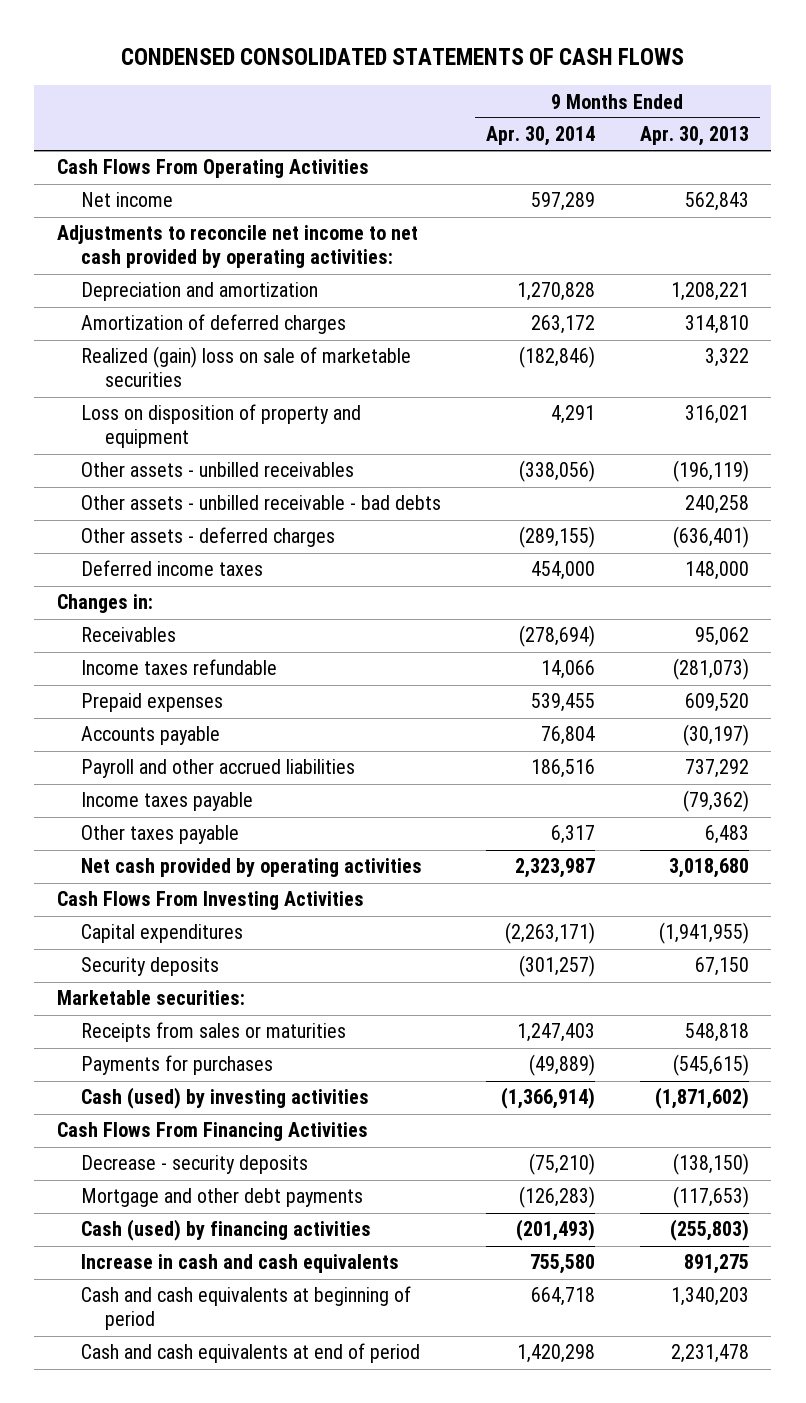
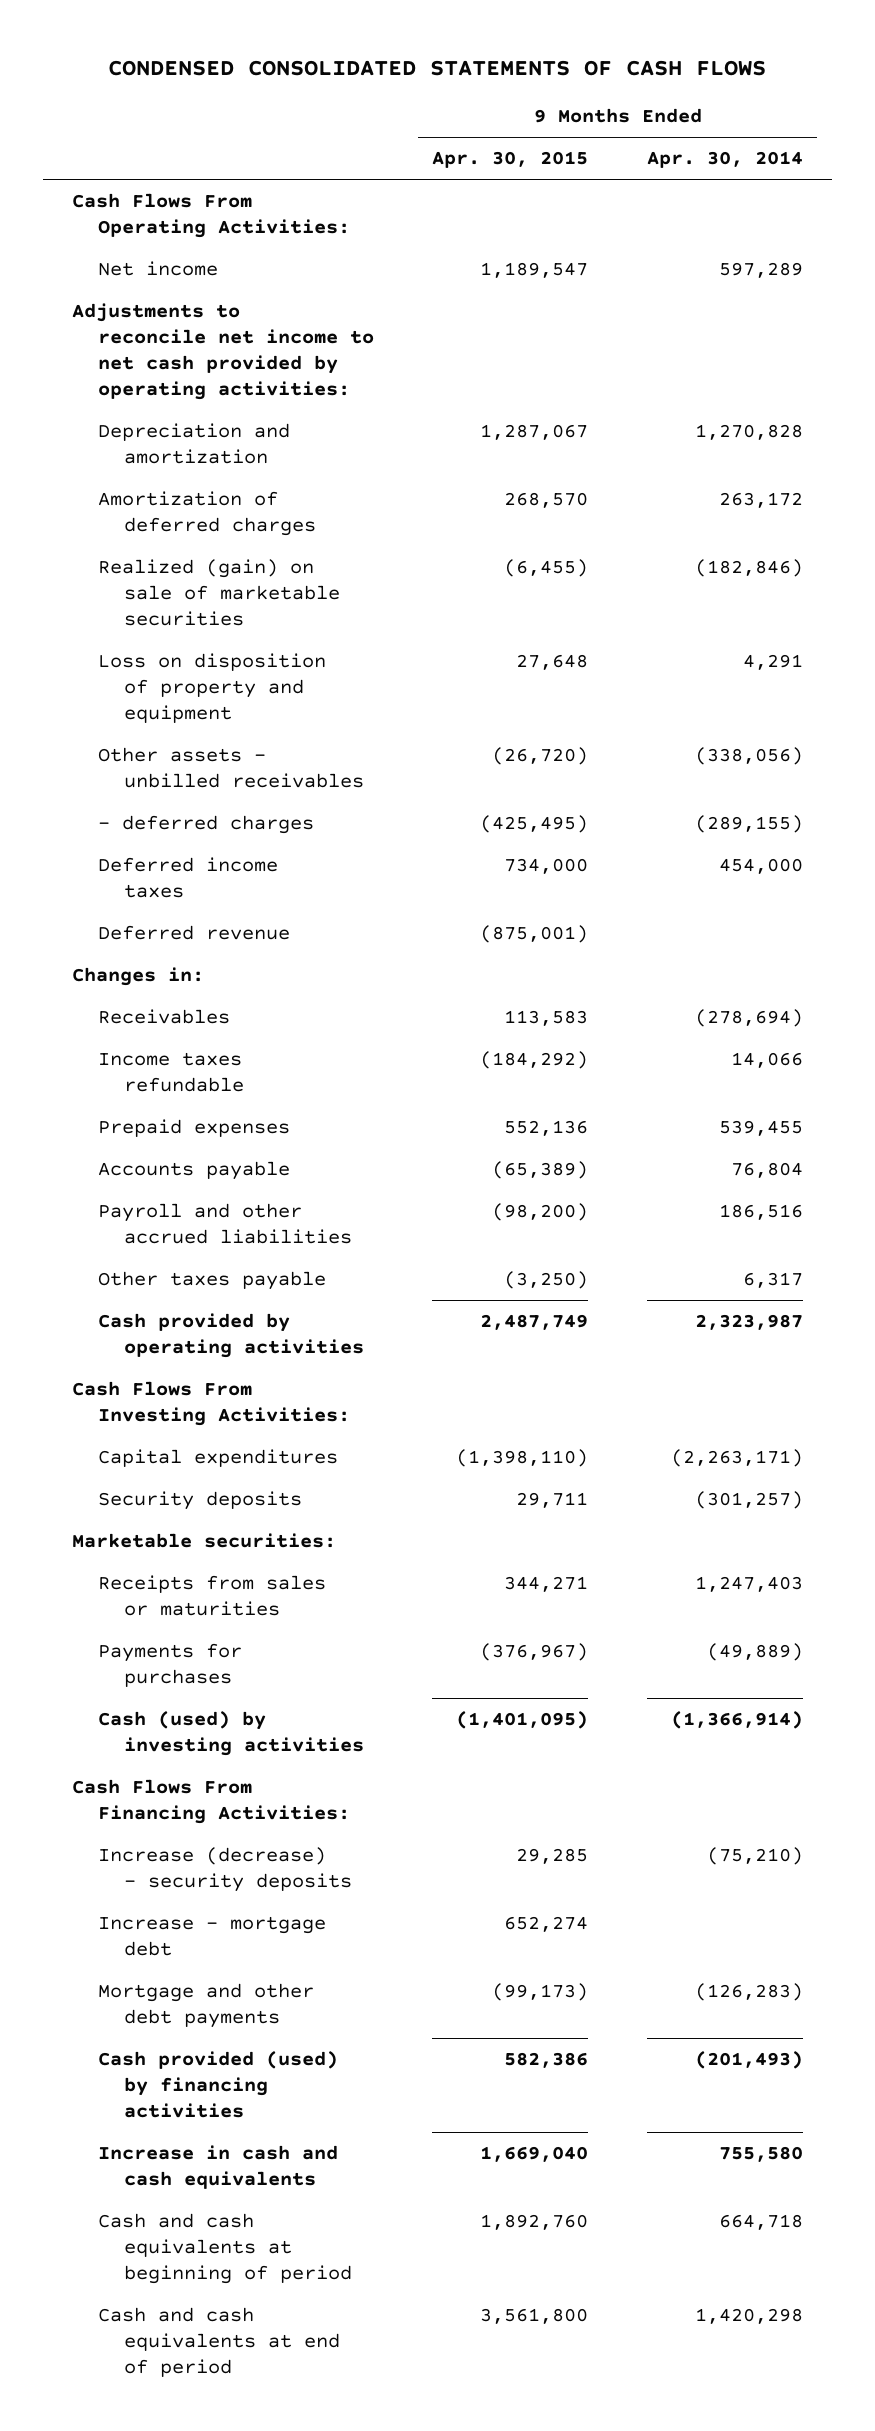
[639,126,749,147] Apr. 30, 2013 -> none
none -> [432,151,589,169] Apr. 30, 2015
[56,159,369,179] Cash Flows From Operating Activities -> [71,193,351,239] Cash Flows From Operating Activities:
[80,346,411,388] Realized (gain) loss on sale of marketable securities -> [98,559,341,627] Realized (gain) on sale of marketable securities
[80,495,441,511] Other assets - unbilled receivable - bad debts -> none
[80,527,335,548] Other assets - deferred charges -> [98,815,315,835] - deferred charges
none -> [98,925,291,941] Deferred revenue
[80,792,253,812] Income taxes payable -> none
[80,858,422,878] Net cash provided by operating activities -> [98,1313,365,1359] Cash provided by operating activities
[56,891,364,911] Cash Flows From Investing Activities -> [71,1381,351,1427] Cash Flows From Investing Activities:
[56,1122,368,1142] Cash Flows From Financing Activities -> [71,1779,351,1825] Cash Flows From Financing Activities:
[80,1155,308,1175] Decrease - security deposits -> [98,1847,353,1893] Increase (decrease) - security deposits
none -> [98,1916,327,1957] Increase - mortgage debt
[80,1219,371,1242] Cash (used) by financing activities -> [98,2051,339,2119] Cash provided (used) by financing activities

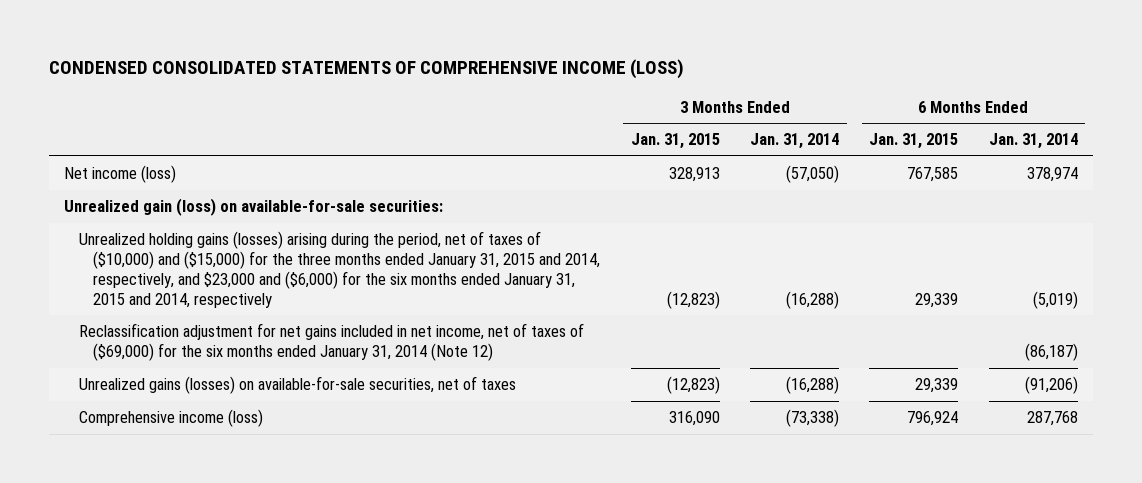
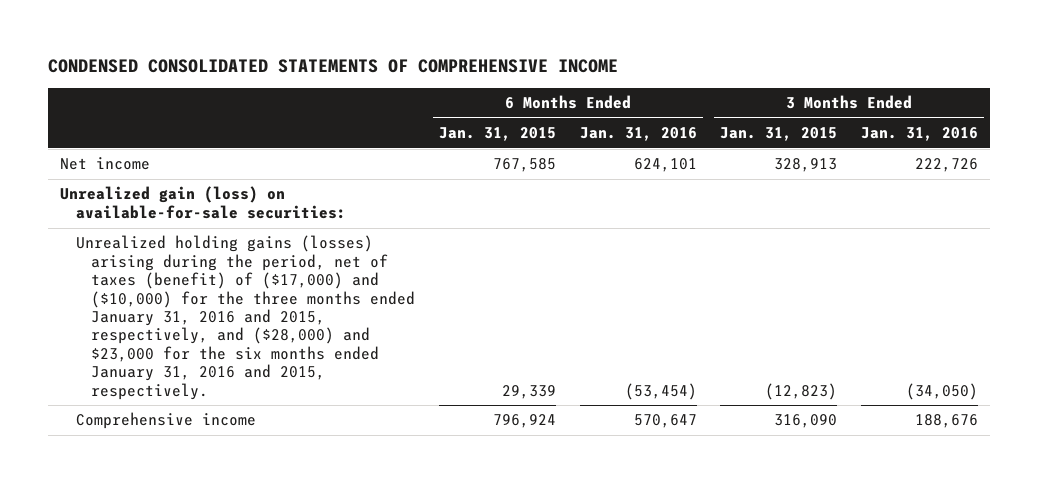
[48,59,684,80] CONDENSED CONSOLIDATED STATEMENTS OF COMPREHENSIVE INCOME (LOSS) -> [47,59,618,74] CONDENSED CONSOLIDATED STATEMENTS OF COMPREHENSIVE INCOME
[749,133,839,150] Jan. 31, 2014 -> none
[988,133,1078,150] Jan. 31, 2014 -> none
none -> [579,127,697,142] Jan. 31, 2016
none -> [861,127,979,142] Jan. 31, 2016
[63,165,176,184] Net income (loss) -> [59,157,150,171] Net income
[78,323,584,362] Reclassification adjustment for net gains included in net income, net of taxes of ($69,000) for the six months ended January 31, 2014 (Note 12) -> none
[78,376,516,395] Unrealized gains (losses) on available-for-sale securities, net of taxes -> none
[78,231,601,308] Unrealized holding gains (losses) arising during the period, net of taxes of ($10,000) and ($15,000) for the three months ended January 31, 2015 and 2014, respectively, and $23,000 and ($6,000) for the six months ended January 31, 2015 and 2014, respectively -> [75,235,416,400] Unrealized holding gains (losses) arising during the period, net of taxes (benefit) of ($17,000) and ($10,000) for the three months ended January 31, 2016 and 2015, respectively, and ($28,000) and $23,000 for the six months ended January 31, 2016 and 2015, respectively.
[78,409,263,428] Comprehensive income (loss) -> [75,412,256,430] Comprehensive income

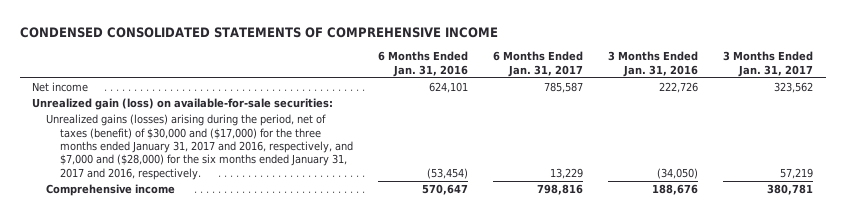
[439,127,557,142] Jan. 31, 2015 -> none
[720,127,838,142] Jan. 31, 2015 -> none
none -> [492,51,583,77] 6 Months Ended Jan. 31, 2017
none -> [723,51,814,77] 3 Months Ended Jan. 31, 2017
[75,235,416,400] Unrealized holding gains (losses) arising during the period, net of taxes (benefit) of ($17,000) and ($10,000) for the three months ended January 31, 2016 and 2015, respectively, and ($28,000) and $23,000 for the six months ended January 31, 2016 and 2015, respectively. -> [45,114,353,180] Unrealized gains (losses) arising during the period, net of taxes (benefit) of $30,000 and ($17,000) for the three months ended January 31, 2017 and 2016, respectively, and $7,000 and ($28,000) for the six months ended January 31, 2017 and 2016, respectively.

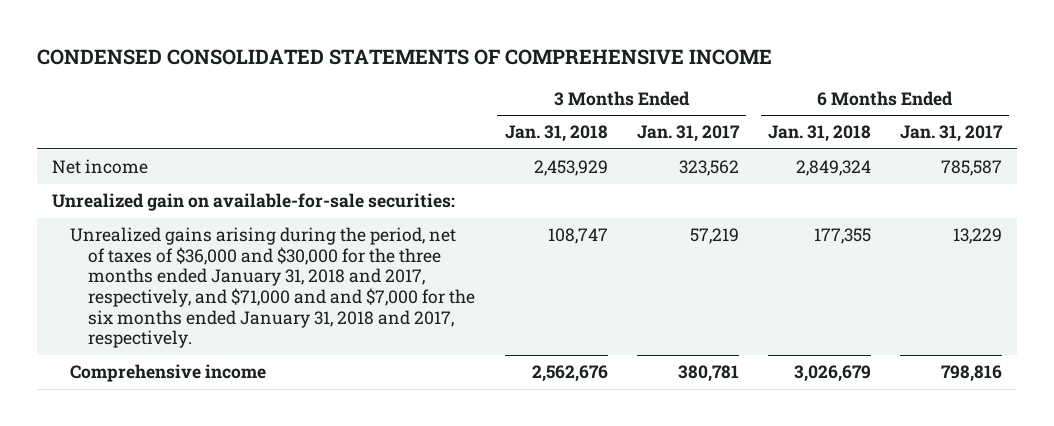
[377,51,468,77] 6 Months Ended Jan. 31, 2016 -> none
[608,51,699,77] 3 Months Ended Jan. 31, 2016 -> none
none -> [504,125,608,143] Jan. 31, 2018
none -> [767,125,871,143] Jan. 31, 2018
[32,98,334,111] Unrealized gain (loss) on available-for-sale securities: -> [52,193,456,212] Unrealized gain on available-for-sale securities:
[45,114,353,180] Unrealized gains (losses) arising during the period, net of taxes (benefit) of $30,000 and ($17,000) for the three months ended January 31, 2017 and 2016, respectively, and $7,000 and ($28,000) for the six months ended January 31, 2017 and 2016, respectively. -> [70,227,476,349] Unrealized gains arising during the period, net of taxes of $36,000 and $30,000 for the three months ended January 31, 2018 and 2017, respectively, and $71,000 and and $7,000 for the six months ended January 31, 2018 and 2017, respectively.

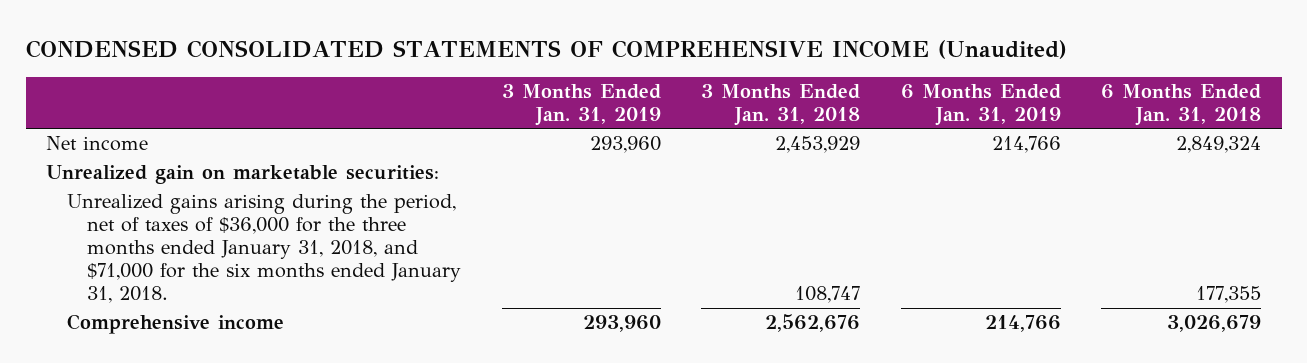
[37,49,773,66] CONDENSED CONSOLIDATED STATEMENTS OF COMPREHENSIVE INCOME -> [25,39,1067,59] CONDENSED CONSOLIDATED STATEMENTS OF COMPREHENSIVE INCOME (Unaudited)
[636,125,740,143] Jan. 31, 2017 -> none
[900,125,1004,143] Jan. 31, 2017 -> none
none -> [501,83,661,126] 3 Months Ended Jan. 31, 2019
none -> [900,83,1061,126] 6 Months Ended Jan. 31, 2019
[52,193,456,212] Unrealized gain on available-for-sale securities: -> [45,165,439,185] Unrealized gain on marketable securities:
[70,227,476,349] Unrealized gains arising during the period, net of taxes of $36,000 and $30,000 for the three months ended January 31, 2018 and 2017, respectively, and $71,000 and and $7,000 for the six months ended January 31, 2018 and 2017, respectively. -> [66,194,462,304] Unrealized gains arising during the period, net of taxes of $36,000 for the three months ended January 31, 2018, and $71,000 for the six months ended January 31, 2018.

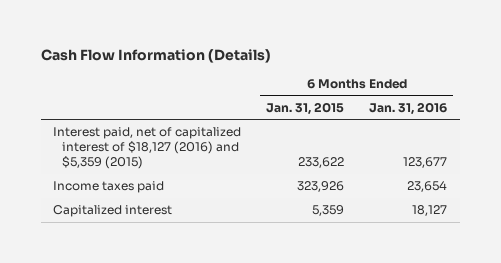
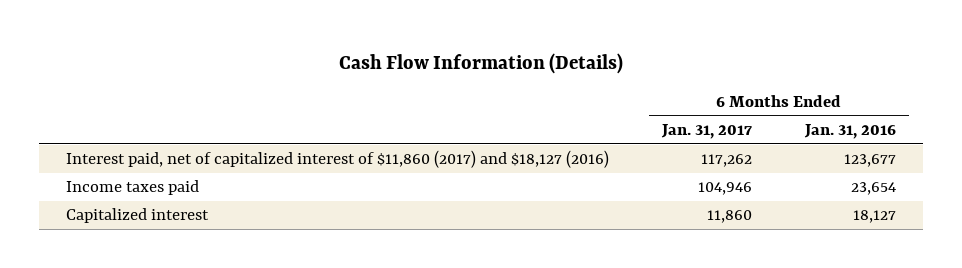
[266,102,345,116] Jan. 31, 2015 -> none
none -> [660,124,752,140] Jan. 31, 2017
[53,127,242,170] Interest paid, net of capitalized interest of $18,127 (2016) and $5,359 (2015) -> [65,150,609,169] Interest paid, net of capitalized interest of $11,860 (2017) and $18,127 (2016)

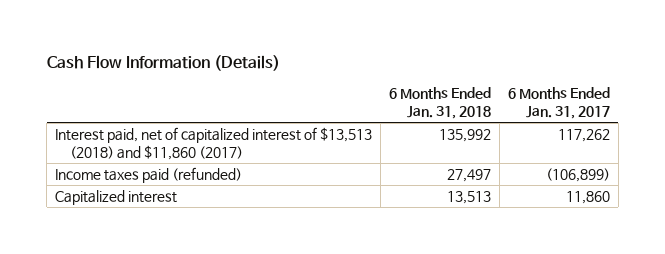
[804,124,897,140] Jan. 31, 2016 -> none
none -> [388,87,491,120] 6 Months Ended Jan. 31, 2018
[65,150,609,169] Interest paid, net of capitalized interest of $11,860 (2017) and $18,127 (2016) -> [55,127,373,161] Interest paid, net of capitalized interest of $13,513 (2018) and $11,860 (2017)
[65,180,199,196] Income taxes paid -> [55,167,243,184] Income taxes paid (refunded)
[697,182,752,196] 104,946 -> [545,168,610,183] (106,899)

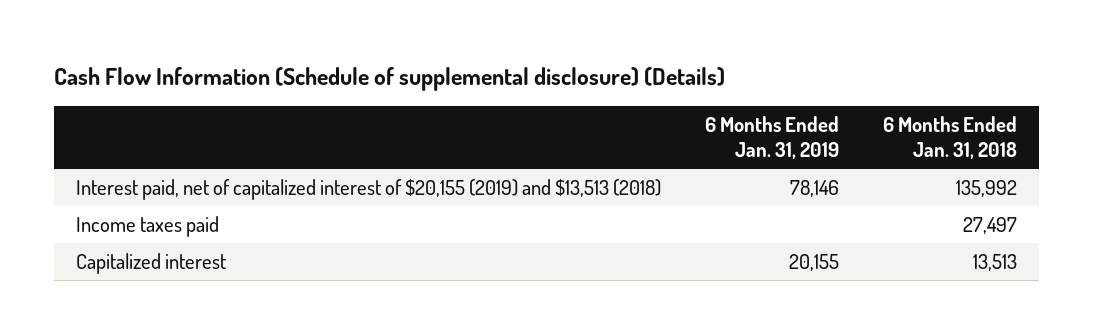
[46,55,280,72] Cash Flow Information (Details) -> [53,67,725,92] Cash Flow Information (Schedule of supplemental disclosure) (Details)
[507,87,610,120] 6 Months Ended Jan. 31, 2017 -> none
none -> [704,115,839,160] 6 Months Ended Jan. 31, 2019
[55,127,373,161] Interest paid, net of capitalized interest of $13,513 (2018) and $11,860 (2017) -> [75,179,661,201] Interest paid, net of capitalized interest of $20,155 (2019) and $13,513 (2018)
[55,167,243,184] Income taxes paid (refunded) -> [75,216,219,238] Income taxes paid

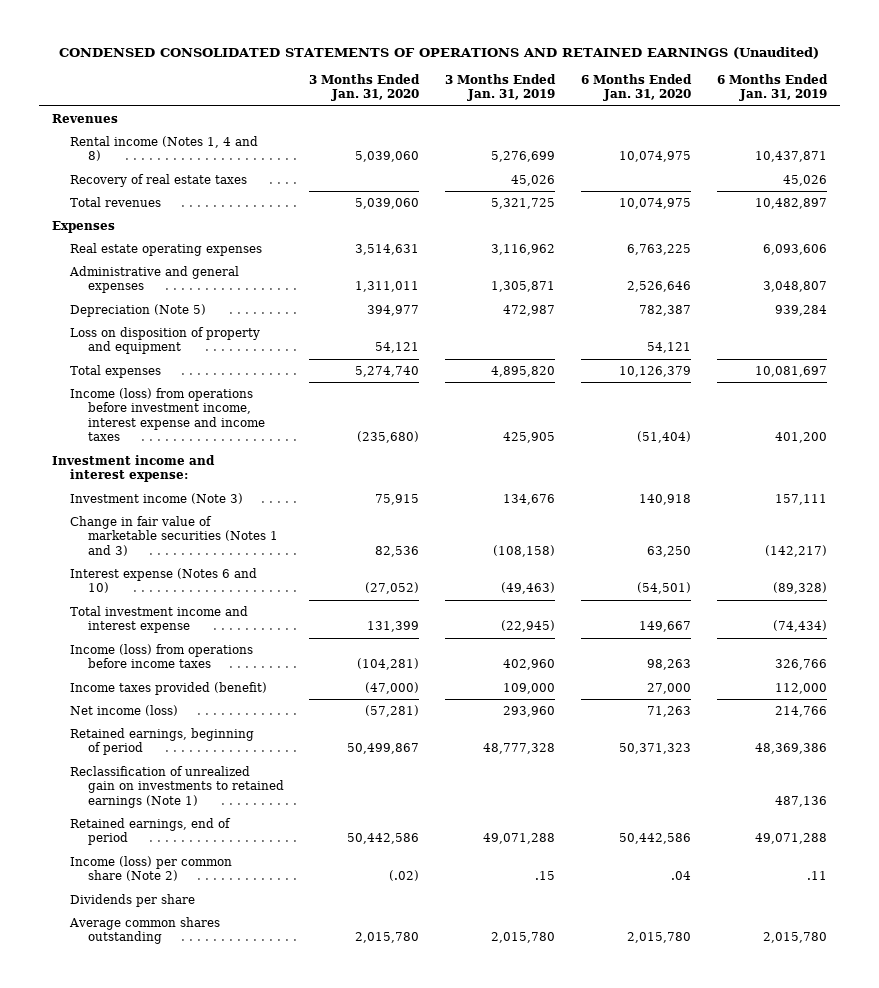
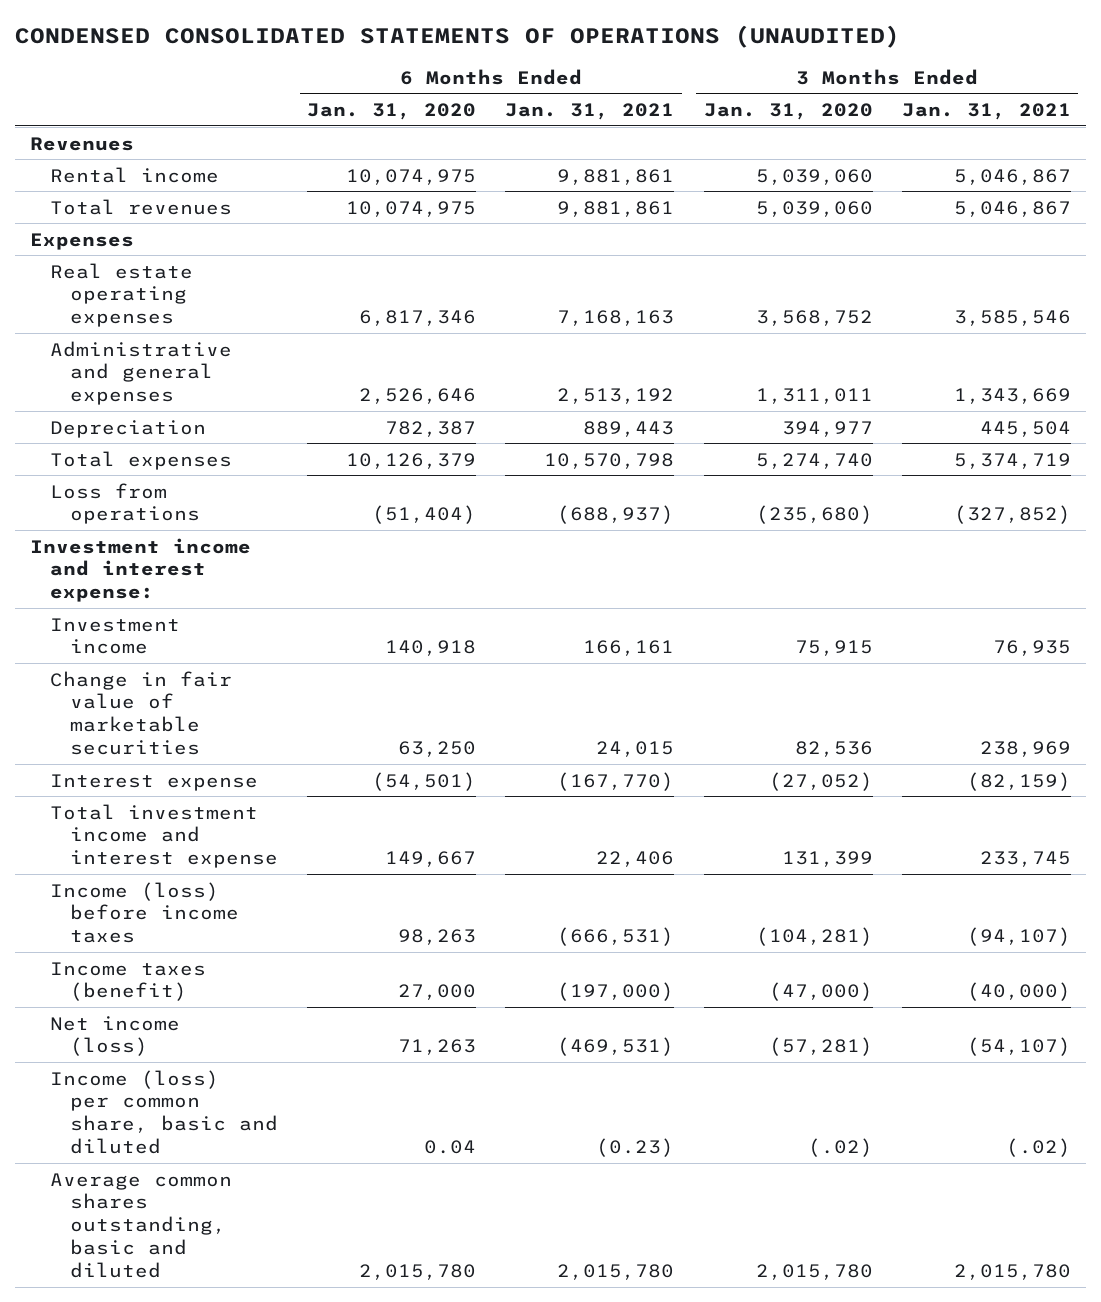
[59,46,820,59] CONDENSED CONSOLIDATED STATEMENTS OF OPERATIONS AND RETAINED EARNINGS (Unaudited) -> [14,24,900,48] CONDENSED CONSOLIDATED STATEMENTS OF OPERATIONS (UNAUDITED)
[445,73,557,102] 3 Months Ended Jan. 31, 2019 -> none
[716,73,828,102] 6 Months Ended Jan. 31, 2019 -> none
none -> [505,102,675,120] Jan. 31, 2021
none -> [902,102,1072,120] Jan. 31, 2021
[69,173,247,187] Recovery of real estate taxes -> none
[69,135,258,162] Rental income (Notes 1, 4 and 8) -> [49,166,219,183] Rental income
[355,243,420,255] 3,514,631 -> [755,310,873,327] 3,568,752
[626,243,691,255] 6,763,225 -> [359,310,477,327] 6,817,346
[69,326,260,355] Loss on disposition of property and equipment -> none
[69,303,206,317] Depreciation (Note 5) -> [49,419,206,438] Depreciation
[69,387,265,442] Income (loss) from operations before investment income, interest expense and income taxes -> [49,482,200,525] Loss from operations
[69,492,243,504] Investment income (Note 3) -> [49,617,180,655] Investment income
[69,515,278,556] Change in fair value of marketable securities (Notes 1 and 3) -> [49,670,232,756] Change in fair value of marketable securities
[69,567,257,594] Interest expense (Notes 6 and 10) -> [49,773,258,791] Interest expense
[69,643,253,669] Income (loss) from operations before income taxes -> [49,881,239,944] Income (loss) before income taxes
[69,681,267,695] Income taxes provided (benefit) -> [49,961,206,1002] Income taxes (benefit)
[69,727,254,756] Retained earnings, beginning of period -> none
[69,765,284,808] Reclassification of unrealized gain on investments to retained earnings (Note 1) -> none
[69,817,231,846] Retained earnings, end of period -> none
[69,893,195,907] Dividends per share -> none
[69,855,232,882] Income (loss) per common share (Note 2) -> [49,1069,278,1155] Income (loss) per common share, basic and diluted
[670,871,691,881] .04 -> [424,1140,477,1155] 0.04
[68,916,220,945] Average common shares outstanding -> [49,1172,232,1279] Average common shares outstanding, basic and diluted

